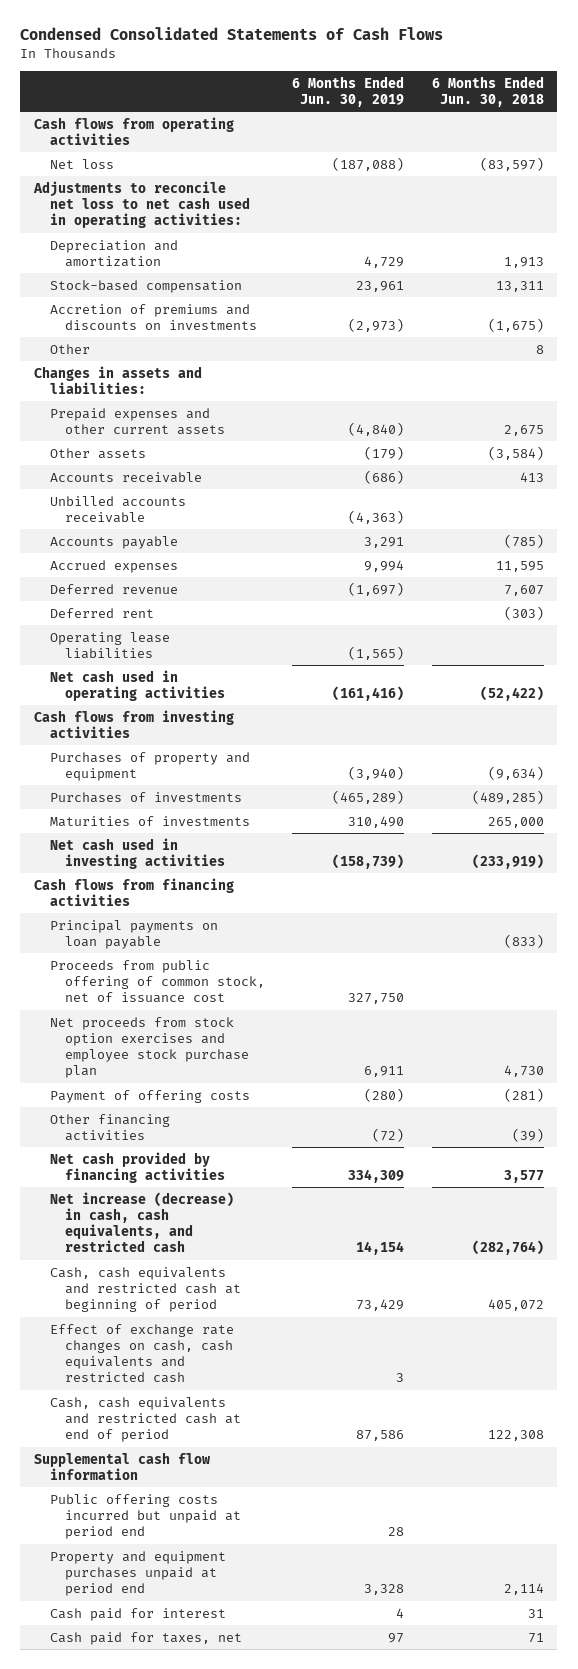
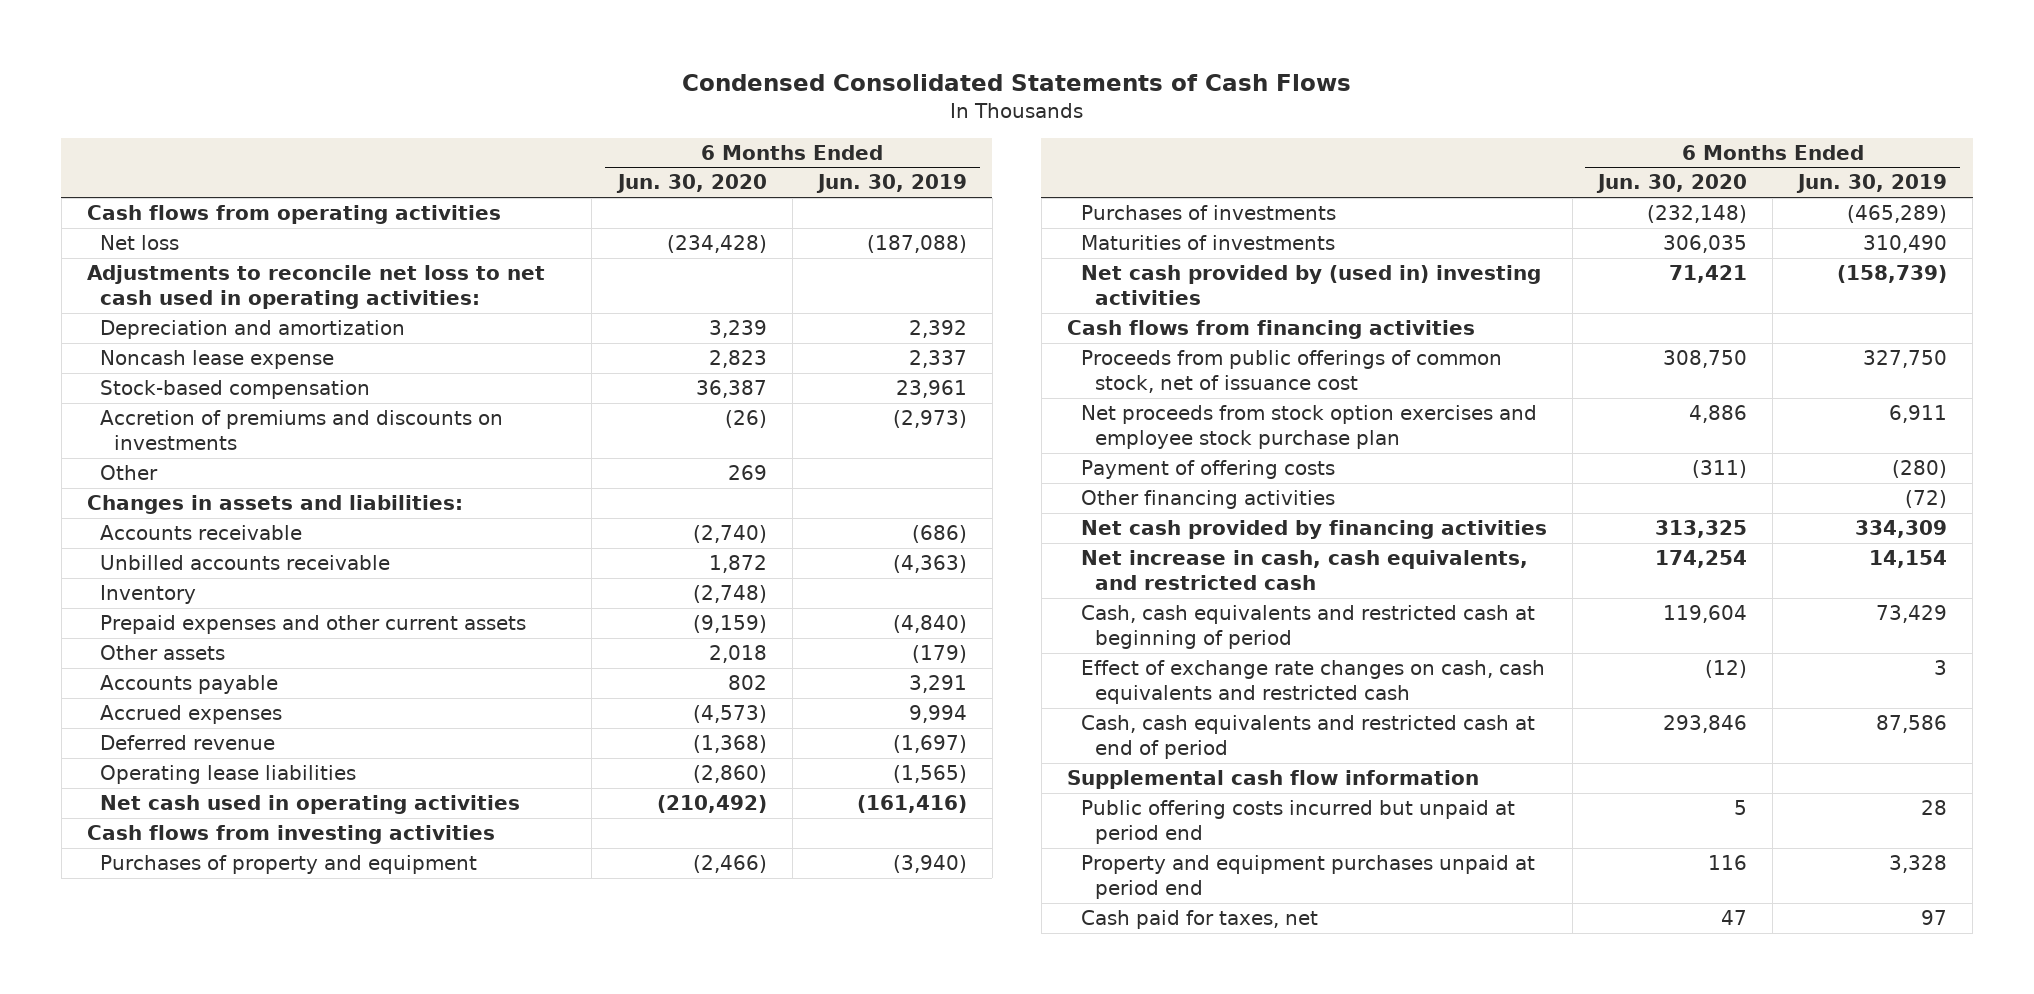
[431,75,544,107] 6 Months Ended Jun. 30, 2018 -> none
none -> [615,174,767,194] Jun. 30, 2020
[364,255,405,268] 4,729 -> [908,320,967,339] 2,392
none -> [100,350,335,370] Noncash lease expense
none -> [100,585,197,605] Inventory
[49,407,226,435] Prepaid expenses and other current assets -> [100,615,527,635] Prepaid expenses and other current assets
[49,447,146,459] Other assets -> [100,645,226,661] Other assets
[49,607,154,618] Deferred rent -> none
[49,837,226,869] Net cash used in investing activities -> [1080,265,1541,305] Net cash provided by (used in) investing activities
[49,919,218,949] Principal payments on loan payable -> none
[49,959,266,1004] Proceeds from public offering of common stock, net of issuance cost -> [1080,350,1502,393] Proceeds from public offerings of common stock, net of issuance cost
[49,1191,234,1253] Net increase (decrease) in cash, cash equivalents, and restricted cash -> [1080,550,1528,590] Net increase in cash, cash equivalents, and restricted cash
[49,1607,226,1621] Cash paid for interest -> none

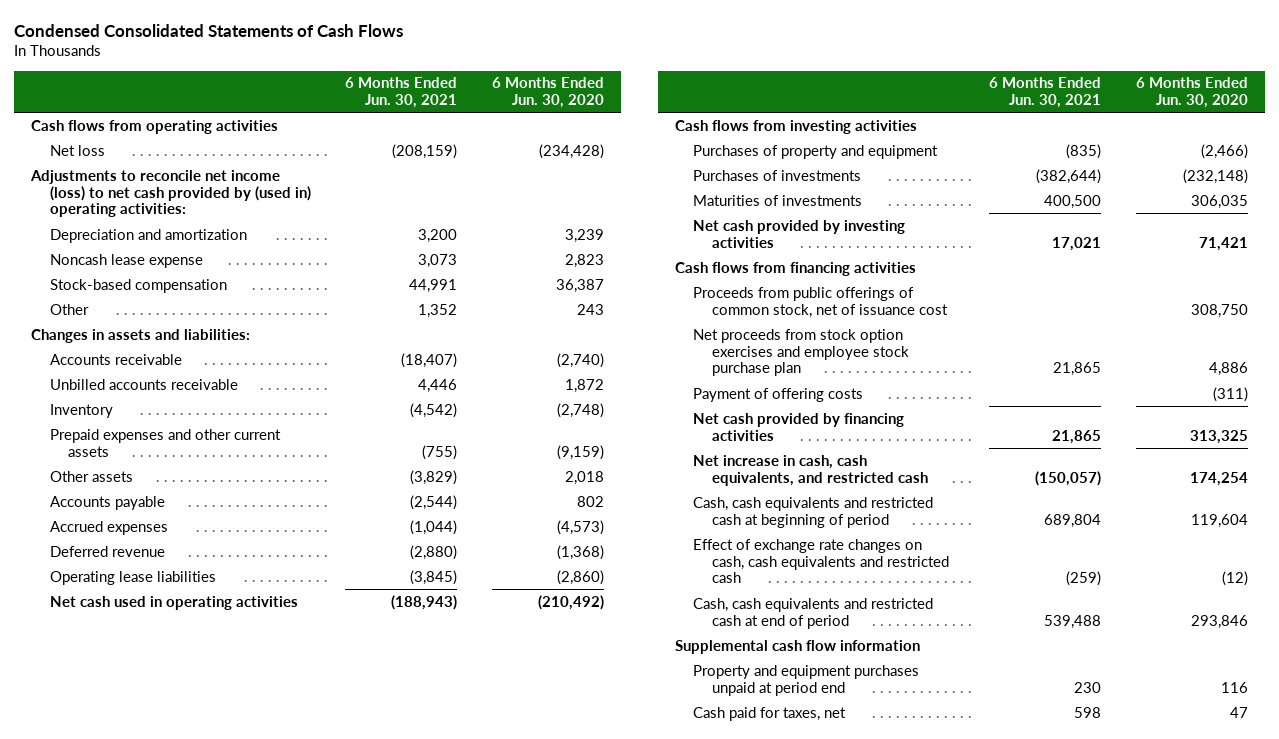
[815,174,967,194] Jun. 30, 2019 -> none
none -> [345,77,458,109] 6 Months Ended Jun. 30, 2021
[86,265,545,309] Adjustments to reconcile net loss to net cash used in operating activities: -> [30,169,311,218] Adjustments to reconcile net income (loss) to net cash provided by (used in) operating activities:
[100,410,504,450] Accretion of premiums and discounts on investments -> none
[727,465,767,481] 269 -> [577,303,605,315] 243
[1080,265,1541,305] Net cash provided by (used in) investing activities -> [693,219,906,248] Net cash provided by investing activities
[1080,490,1335,510] Other financing activities -> none
[1080,800,1515,844] Public offering costs incurred but unpaid at period end -> none

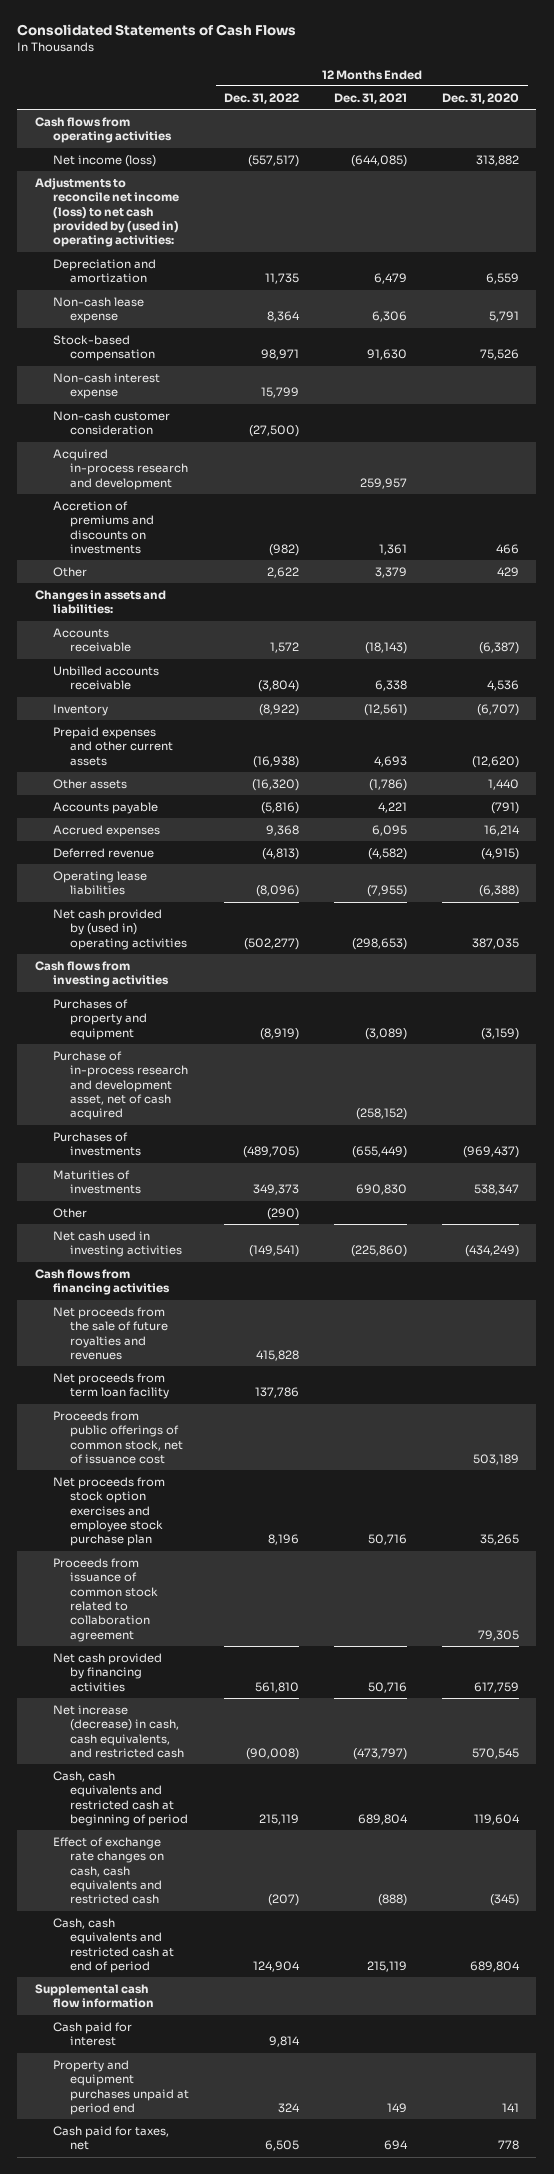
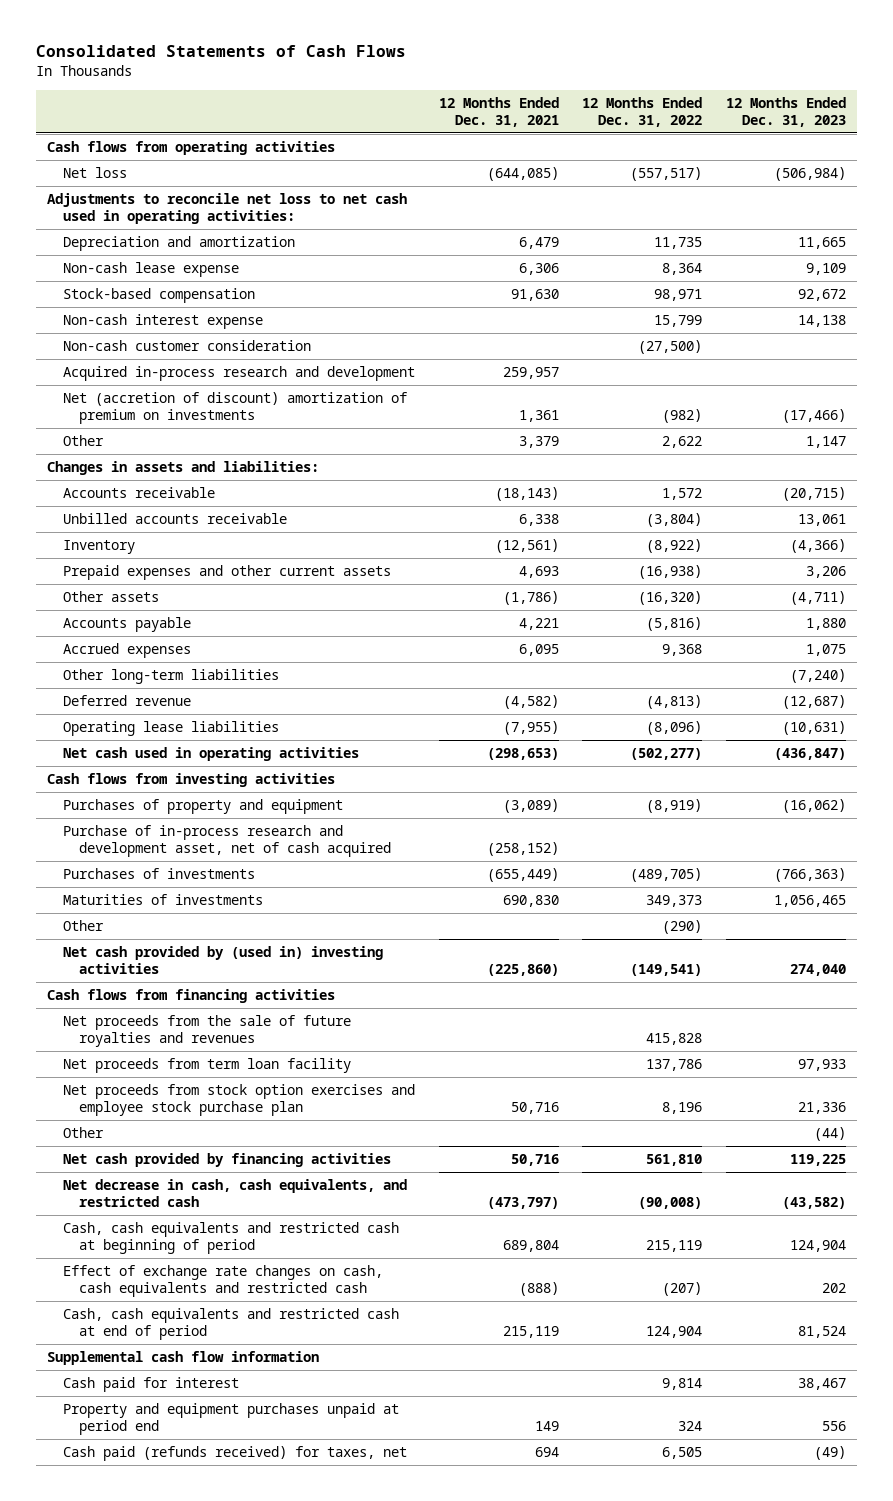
[441,92,519,104] Dec. 31, 2020 -> none
none -> [725,97,846,128] 12 Months Ended Dec. 31, 2023
[52,154,156,167] Net income (loss) -> [63,166,128,178] Net loss
[34,177,179,248] Adjustments to reconcile net income (loss) to net cash provided by (used in) operating activities: -> [47,192,408,225] Adjustments to reconcile net loss to net cash used in operating activities:
[52,500,155,554] Accretion of premiums and discounts on investments -> [63,391,408,425] Net (accretion of discount) amortization of premium on investments
none -> [63,668,280,684] Other long-term liabilities
[52,908,188,950] Net cash provided by (used in) operating activities -> [63,746,360,761] Net cash used in operating activities
[52,1230,183,1258] Net cash used in investing activities -> [63,945,384,975] Net cash provided by (used in) investing activities
[52,1410,184,1464] Proceeds from public offerings of common stock, net of issuance cost -> none
[52,1557,159,1642] Proceeds from issuance of common stock related to collaboration agreement -> none
none -> [63,1126,105,1138] Other
[52,1704,185,1758] Net increase (decrease) in cash, cash equivalents, and restricted cash -> [63,1178,408,1208] Net decrease in cash, cash equivalents, and restricted cash
[52,2125,169,2151] Cash paid for taxes, net -> [63,1445,408,1461] Cash paid (refunds received) for taxes, net

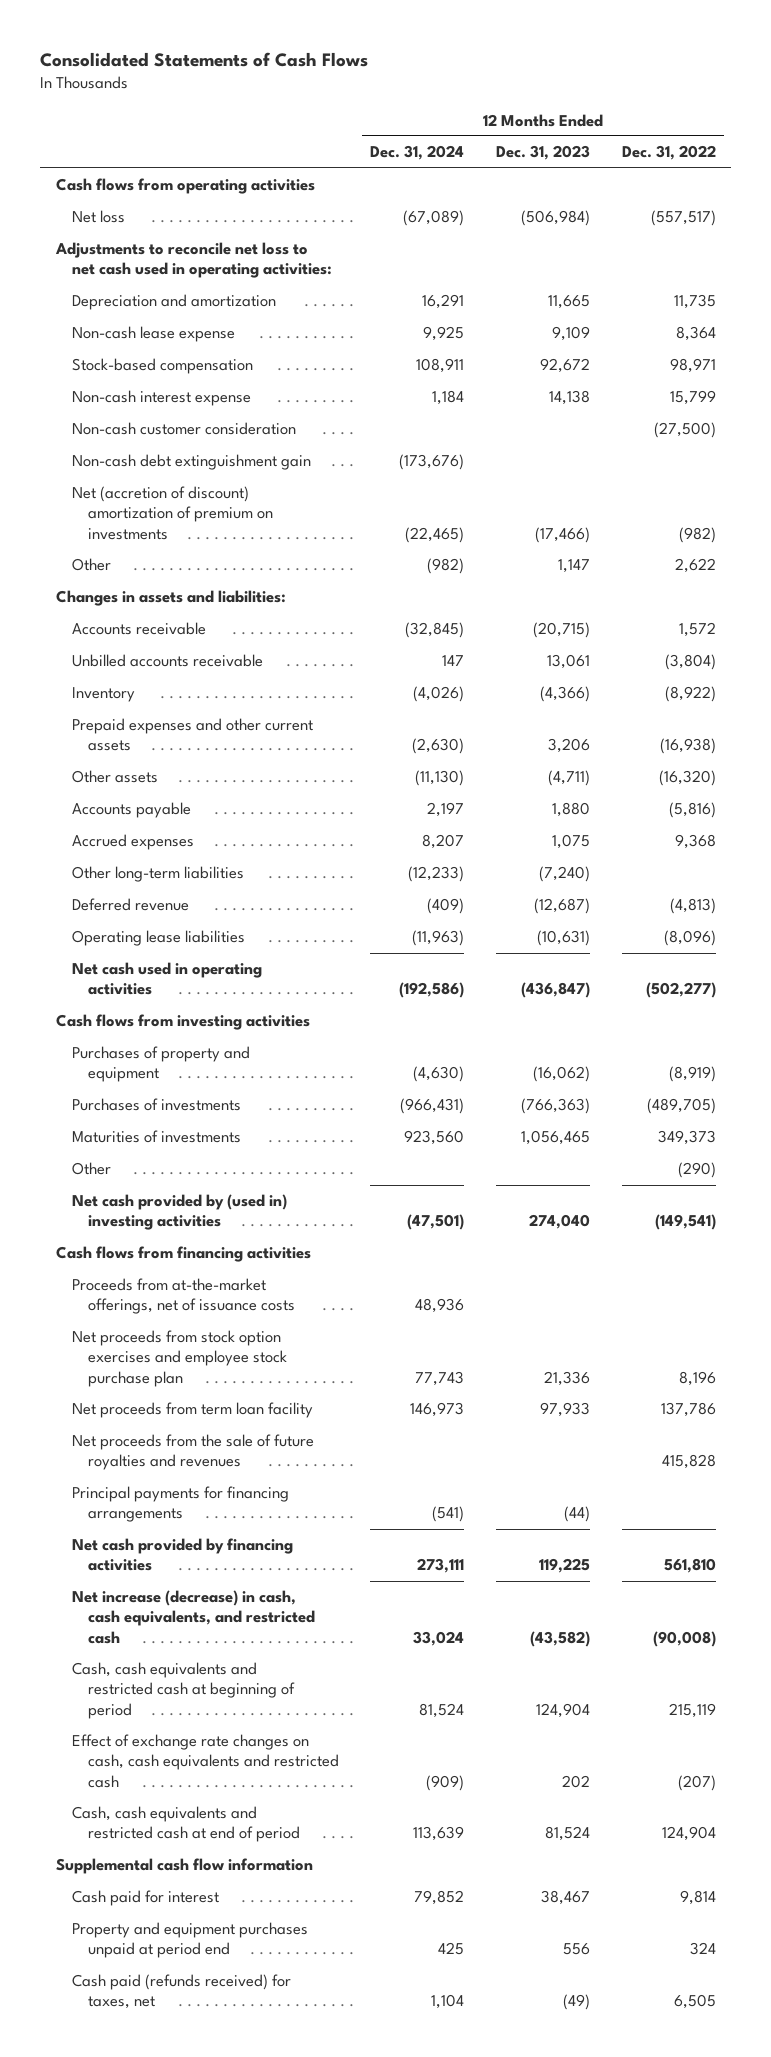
[438,97,559,128] 12 Months Ended Dec. 31, 2021 -> none
none -> [370,145,465,161] Dec. 31, 2024
[63,365,416,381] Acquired in-process research and development -> none
none -> [71,454,311,471] Non-cash debt extinguishment gain
[63,824,392,858] Purchase of in-process research and development asset, net of cash acquired -> none
none -> [71,1278,295,1315] Proceeds from at-the-market offerings, net of issuance costs
[63,1126,105,1138] Other -> none
[63,1057,352,1073] Net proceeds from term loan facility -> [71,1402,313,1419] Net proceeds from term loan facility
[63,1014,352,1048] Net proceeds from the sale of future royalties and revenues -> [71,1434,314,1471] Net proceeds from the sale of future royalties and revenues
none -> [71,1486,289,1523] Principal payments for financing arrangements
[63,1178,408,1208] Net decrease in cash, cash equivalents, and restricted cash -> [71,1590,315,1644] Net increase (decrease) in cash, cash equivalents, and restricted cash

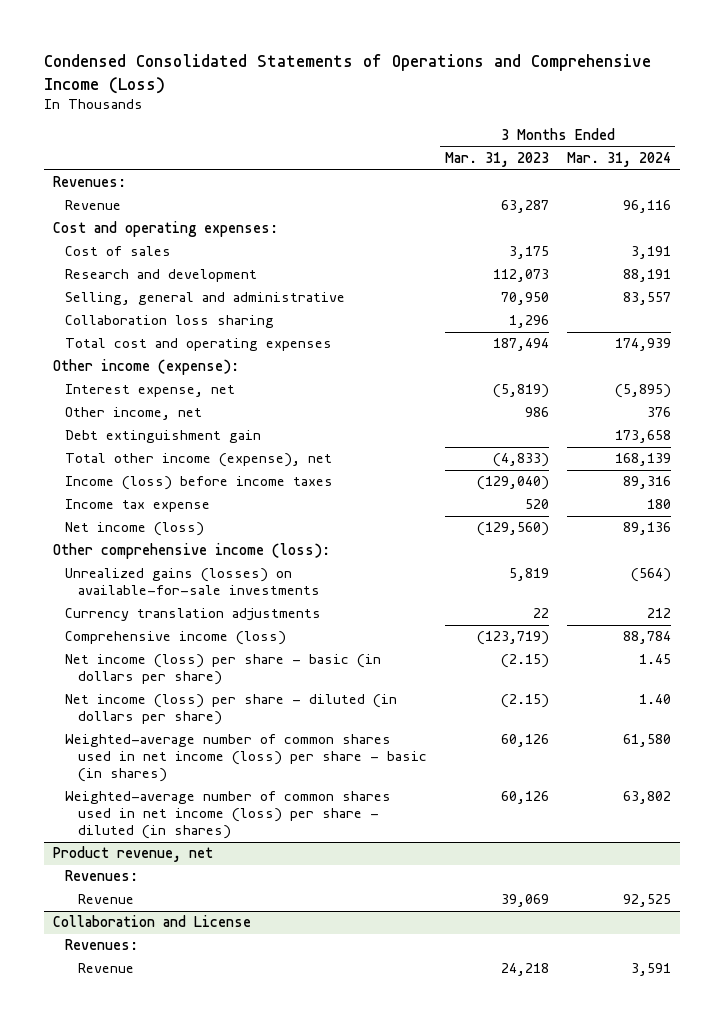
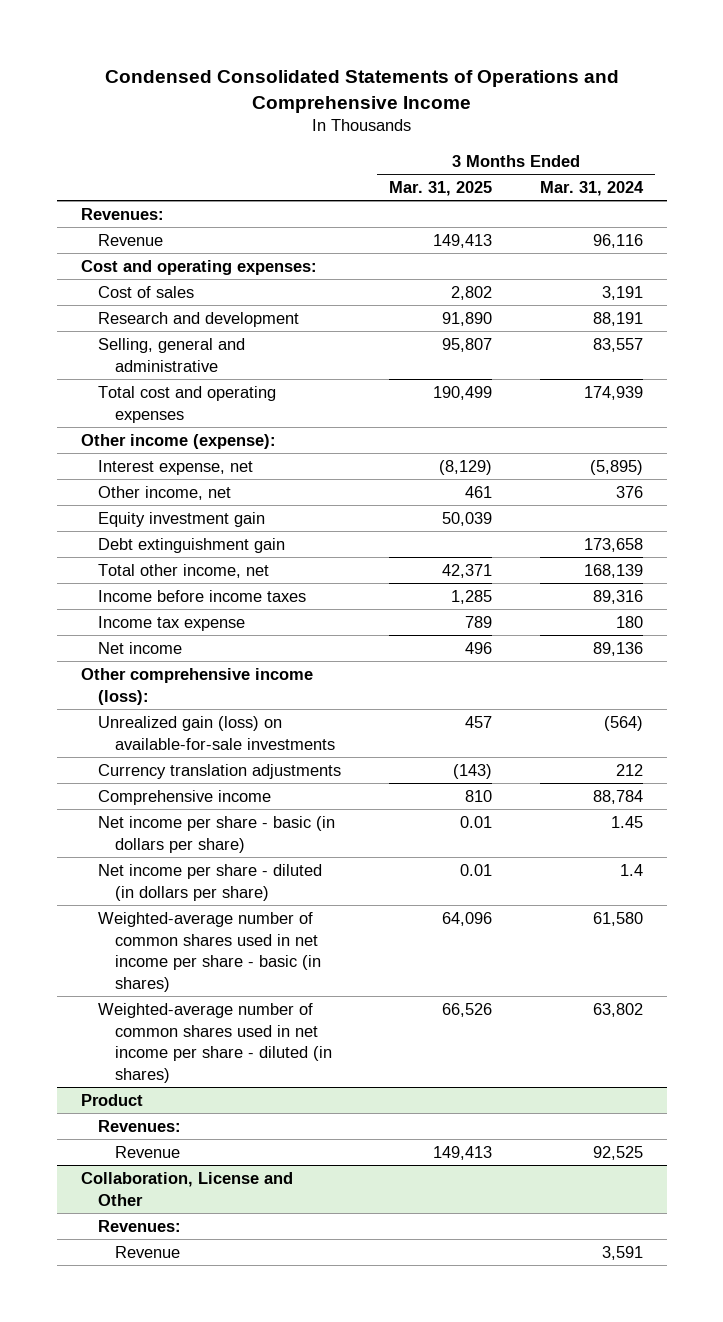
[44,53,652,94] Condensed Consolidated Statements of Operations and Comprehensive Income (Loss) -> [104,69,619,113] Condensed Consolidated Statements of Operations and Comprehensive Income
[444,152,549,168] Mar. 31, 2023 -> none
none -> [388,181,492,197] Mar. 31, 2025
[65,315,275,329] Collaboration loss sharing -> none
none -> [97,511,265,527] Equity investment gain
[65,453,333,468] Total other income (expense), net -> [97,563,269,578] Total other income, net
[65,476,334,491] Income (loss) before income taxes -> [97,589,306,602] Income before income taxes
[65,522,205,537] Net income (loss) -> [97,641,182,654] Net income
[65,568,320,596] Unrealized gains (losses) on available-for-sale investments -> [97,715,335,750] Unrealized gain (loss) on available-for-sale investments
[65,631,287,646] Comprehensive income (loss) -> [97,789,271,805] Comprehensive income
[65,654,382,686] Net income (loss) per share - basic (in dollars per share) -> [97,815,335,853] Net income per share - basic (in dollars per share)
[65,694,398,726] Net income (loss) per share - diluted (in dollars per share) -> [97,863,322,901] Net income per share - diluted (in dollars per share)
[638,694,671,705] 1.40 -> [619,863,643,876] 1.4
[65,734,427,783] Weighted-average number of common shares used in net income (loss) per share - basic (in shares) -> [97,911,321,992] Weighted-average number of common shares used in net income per share - basic (in shares)
[65,791,392,840] Weighted-average number of common shares used in net income (loss) per share - diluted (in shares) -> [97,1002,332,1083] Weighted-average number of common shares used in net income per share - diluted (in shares)
[53,846,214,863] Product revenue, net -> [80,1093,143,1106] Product
[53,915,252,928] Collaboration and License -> [80,1171,293,1206] Collaboration, License and Other

